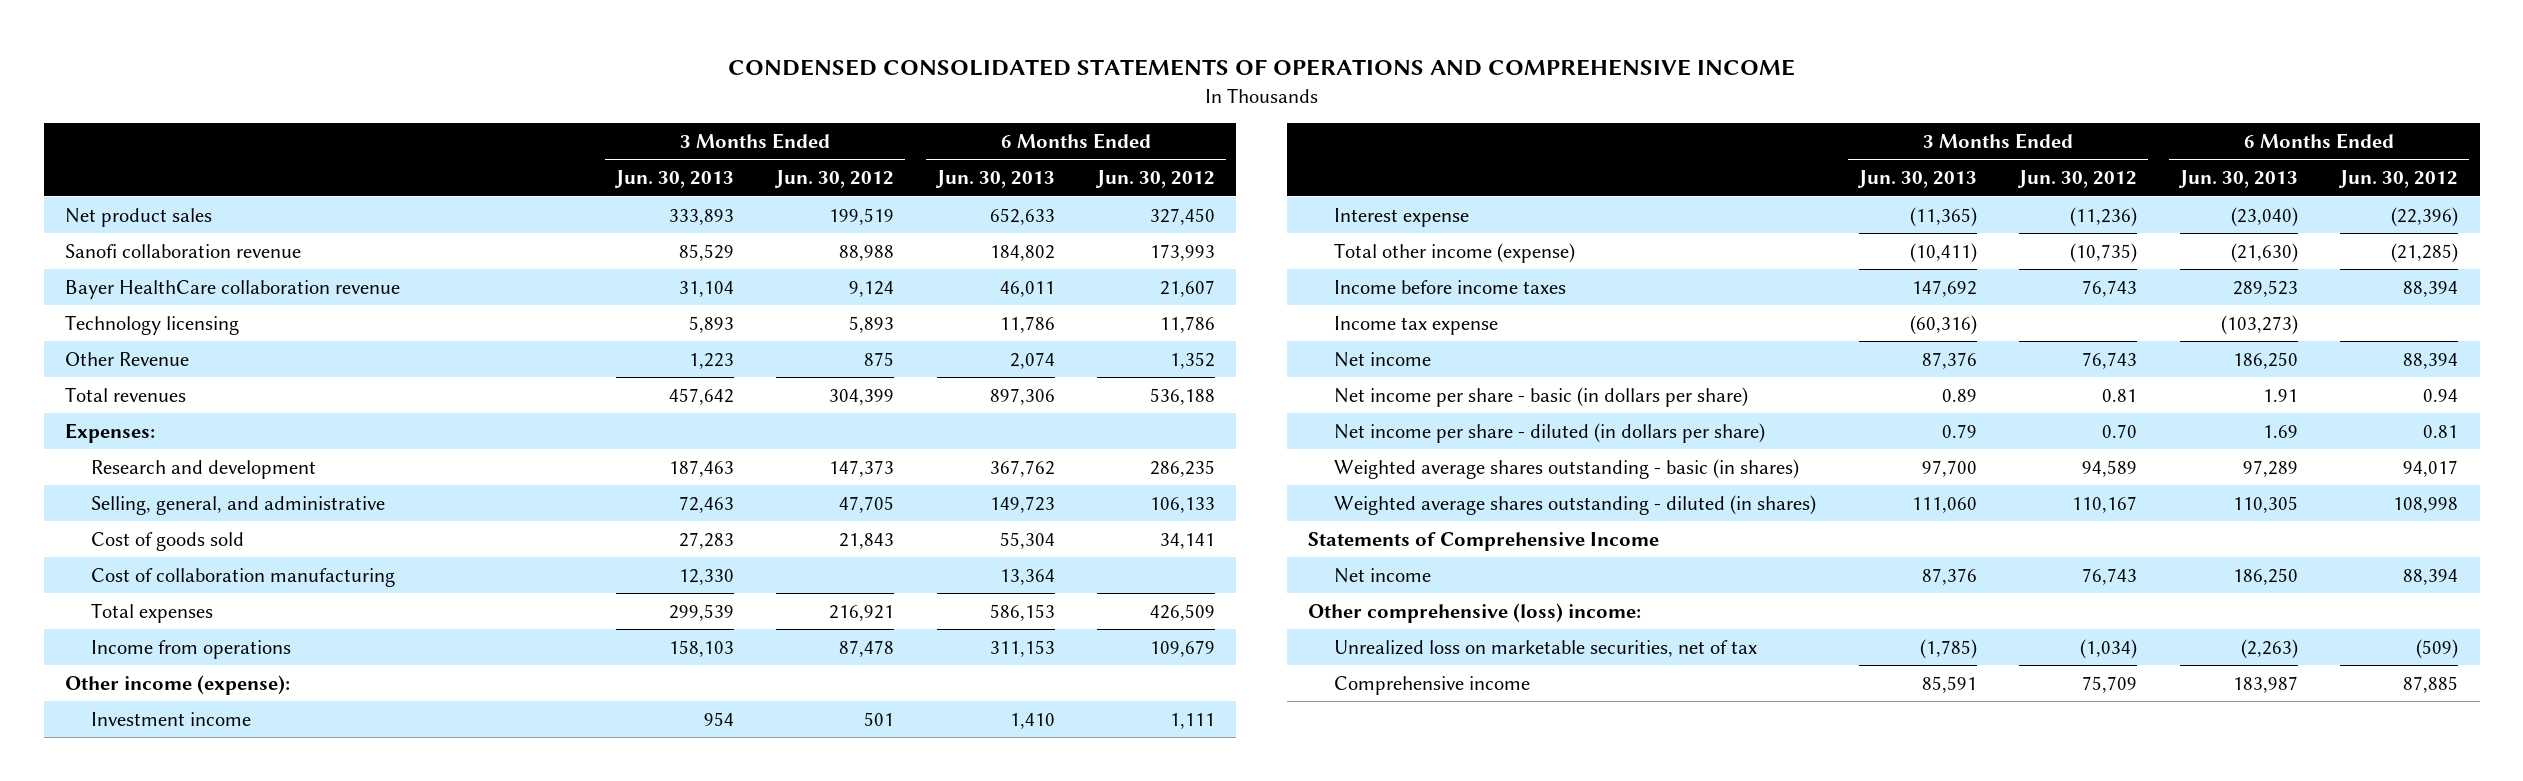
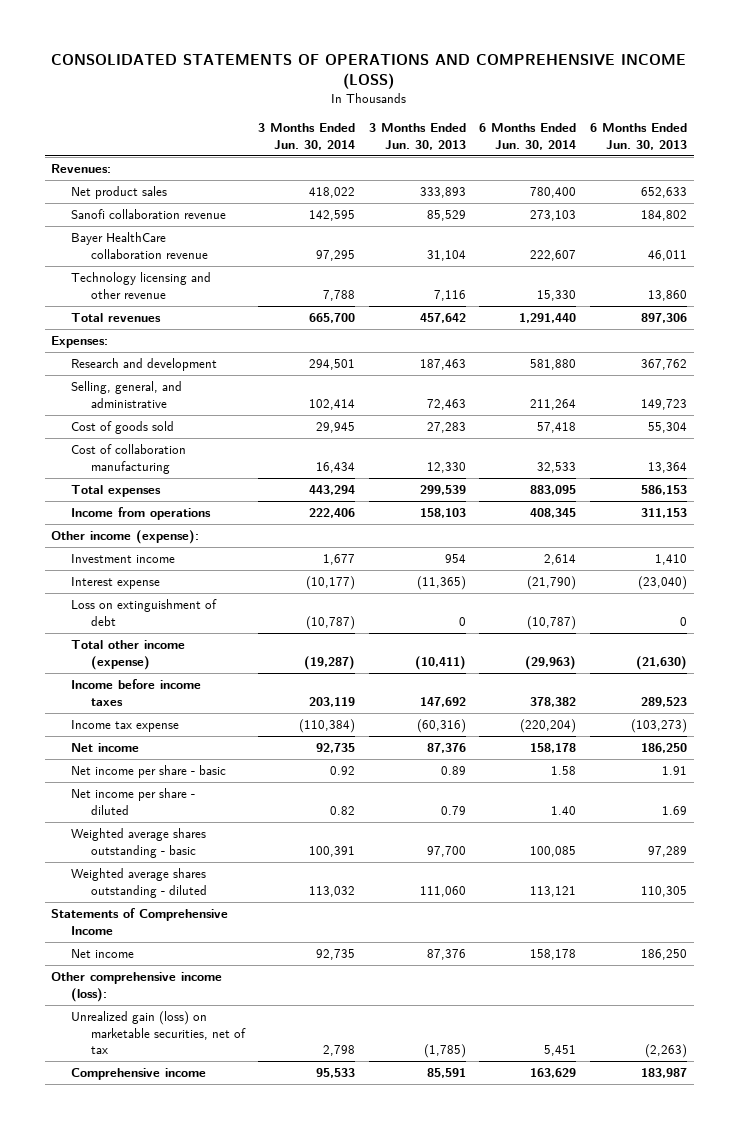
[727,59,1795,77] CONDENSED CONSOLIDATED STATEMENTS OF OPERATIONS AND COMPREHENSIVE INCOME -> [51,53,687,90] CONSOLIDATED STATEMENTS OF OPERATIONS AND COMPREHENSIVE INCOME (LOSS)
[774,169,895,188] Jun. 30, 2012 -> none
[1095,169,1216,188] Jun. 30, 2012 -> none
none -> [258,123,356,150] 3 Months Ended Jun. 30, 2014
none -> [479,123,577,150] 6 Months Ended Jun. 30, 2014
none -> [51,164,112,174] Revenues:
[65,351,190,366] Other Revenue -> none
[65,314,240,335] Technology licensing -> [71,272,212,299] Technology licensing and other revenue
[688,315,734,333] 5,893 -> [433,289,466,301] 7,116
[999,315,1055,333] 11,786 -> [647,289,687,301] 13,860
none -> [71,599,218,626] Loss on extinguishment of debt
[1334,386,1749,407] Net income per share - basic (in dollars per share) -> [71,765,227,779] Net income per share - basic
[1334,422,1766,443] Net income per share - diluted (in dollars per share) -> [71,788,196,815] Net income per share - diluted
[1334,458,1800,479] Weighted average shares outstanding - basic (in shares) -> [71,828,207,858] Weighted average shares outstanding - basic
[1334,494,1817,515] Weighted average shares outstanding - diluted (in shares) -> [71,868,207,898] Weighted average shares outstanding - diluted
[1308,602,1642,623] Other comprehensive (loss) income: -> [51,972,223,1002] Other comprehensive income (loss):
[1334,639,1758,657] Unrealized loss on marketable securities, net of tax -> [71,1011,246,1054] Unrealized gain (loss) on marketable securities, net of tax

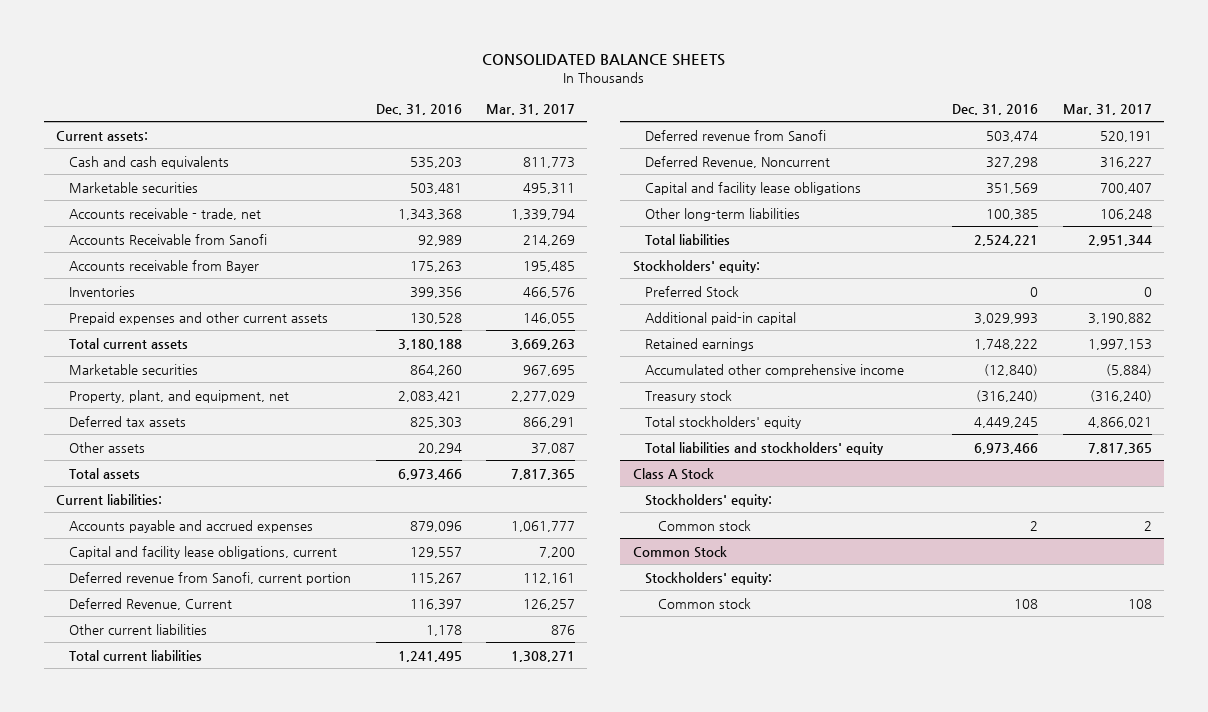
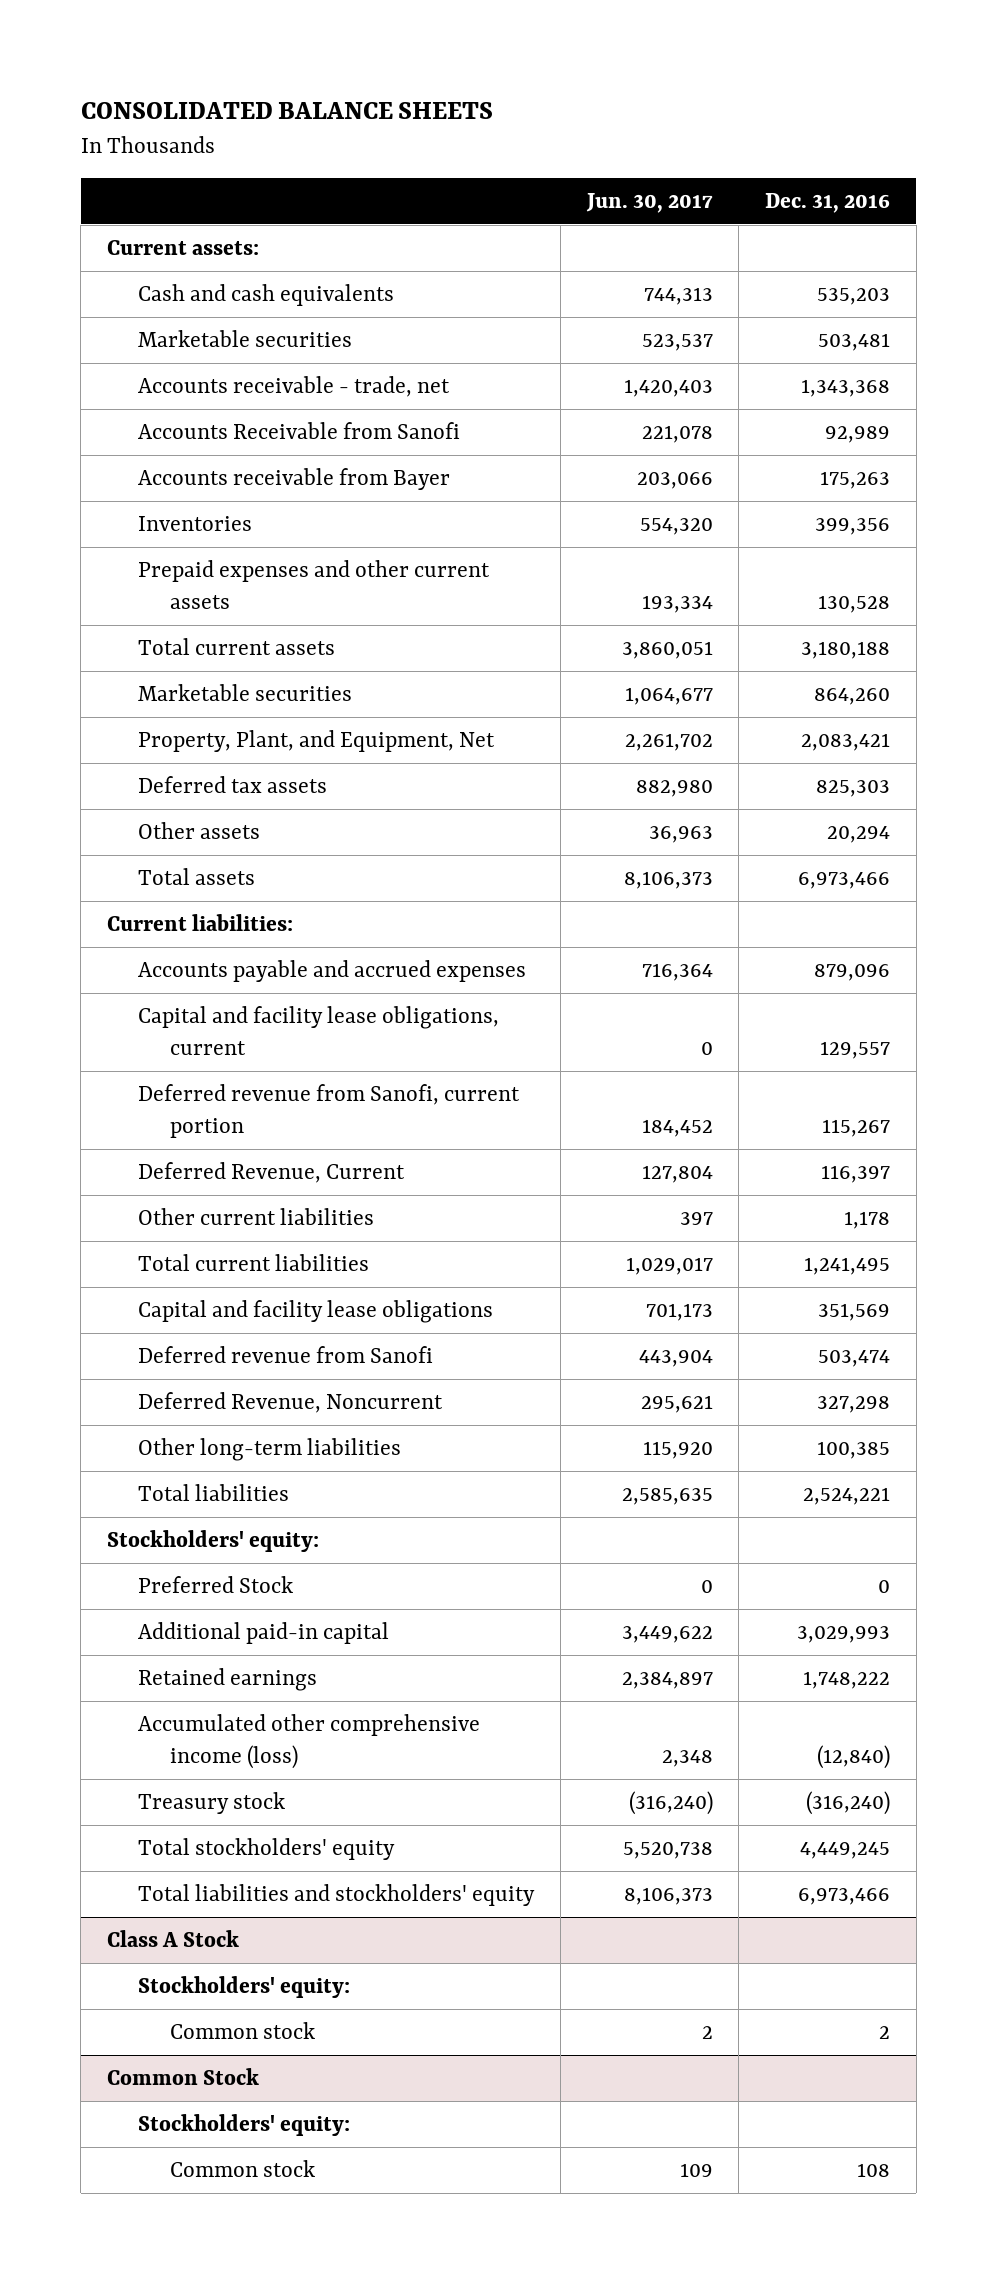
[486,103,576,115] Mar. 31, 2017 -> none
none -> [585,192,713,213] Jun. 30, 2017
[69,389,290,403] Property, plant, and equipment, net -> [138,730,496,753] Property, Plant, and Equipment, Net
[645,181,862,195] Capital and facility lease obligations -> [138,1300,494,1324] Capital and facility lease obligations
[645,363,905,377] Accumulated other comprehensive income -> [138,1714,481,1769] Accumulated other comprehensive income (loss)

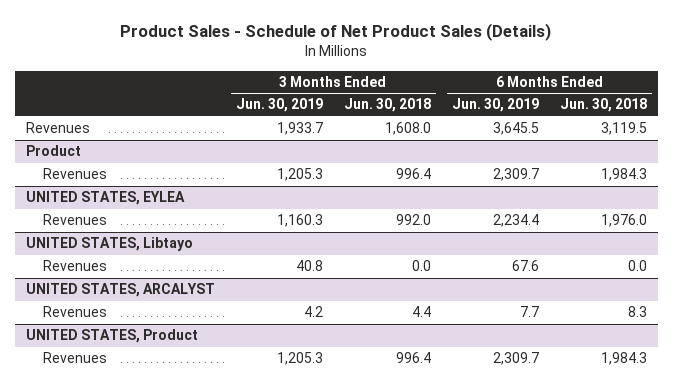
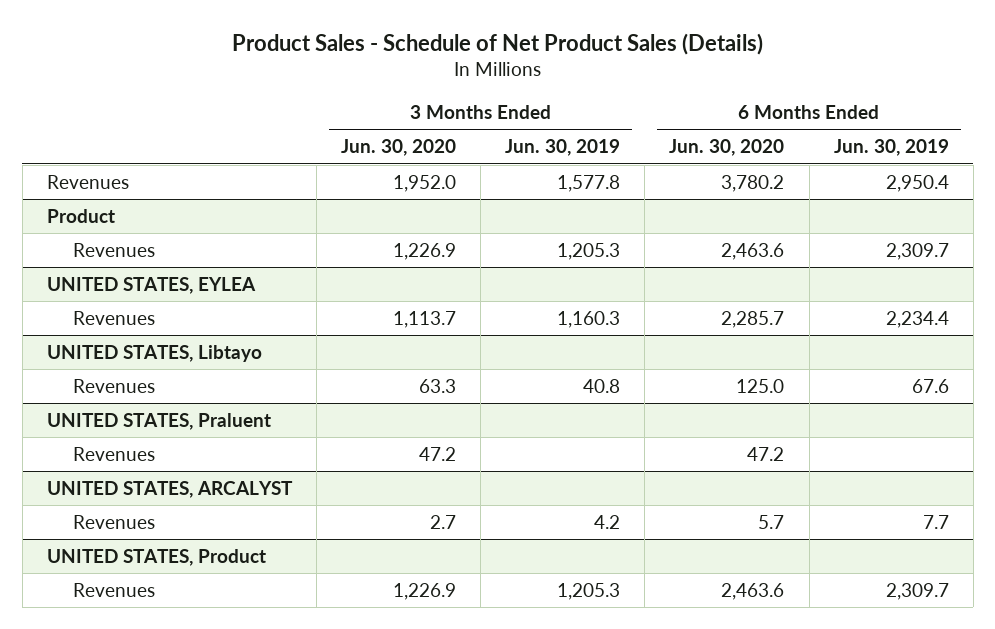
[343,98,431,113] Jun. 30, 2018 -> none
[560,98,648,113] Jun. 30, 2018 -> none
none -> [340,139,456,157] Jun. 30, 2020
none -> [669,139,785,157] Jun. 30, 2020
[276,122,323,136] 1,933.7 -> [557,174,621,192] 1,577.8
[493,122,540,136] 3,645.5 -> [885,174,949,192] 2,950.4
none -> [46,412,271,430] UNITED STATES, Praluent
none -> [72,446,155,461] Revenues

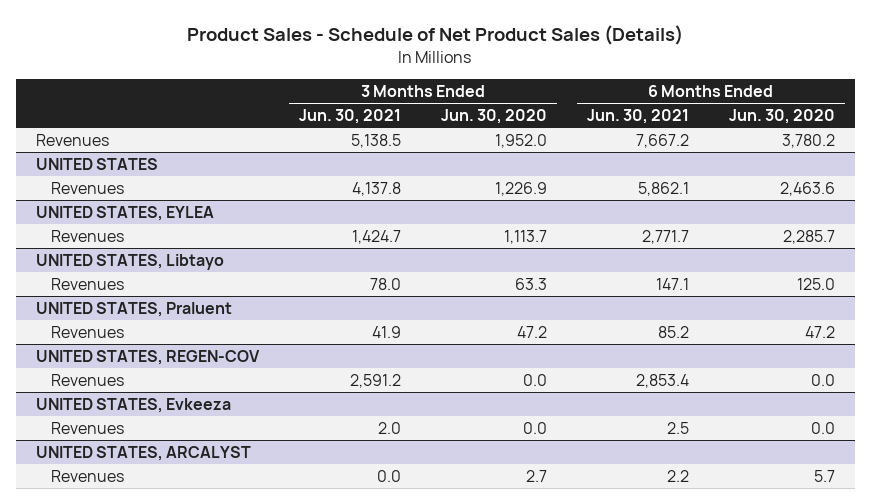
[505,139,621,157] Jun. 30, 2019 -> none
[833,139,949,157] Jun. 30, 2019 -> none
none -> [298,109,401,125] Jun. 30, 2021
none -> [587,109,690,125] Jun. 30, 2021
[46,208,115,223] Product -> none
none -> [35,158,158,171] UNITED STATES
none -> [35,350,260,366] UNITED STATES, REGEN-COV
none -> [51,374,125,387] Revenues
none -> [35,398,231,414] UNITED STATES, Evkeeza
none -> [51,422,125,435] Revenues
[46,548,266,566] UNITED STATES, Product -> none
[72,582,155,597] Revenues -> none

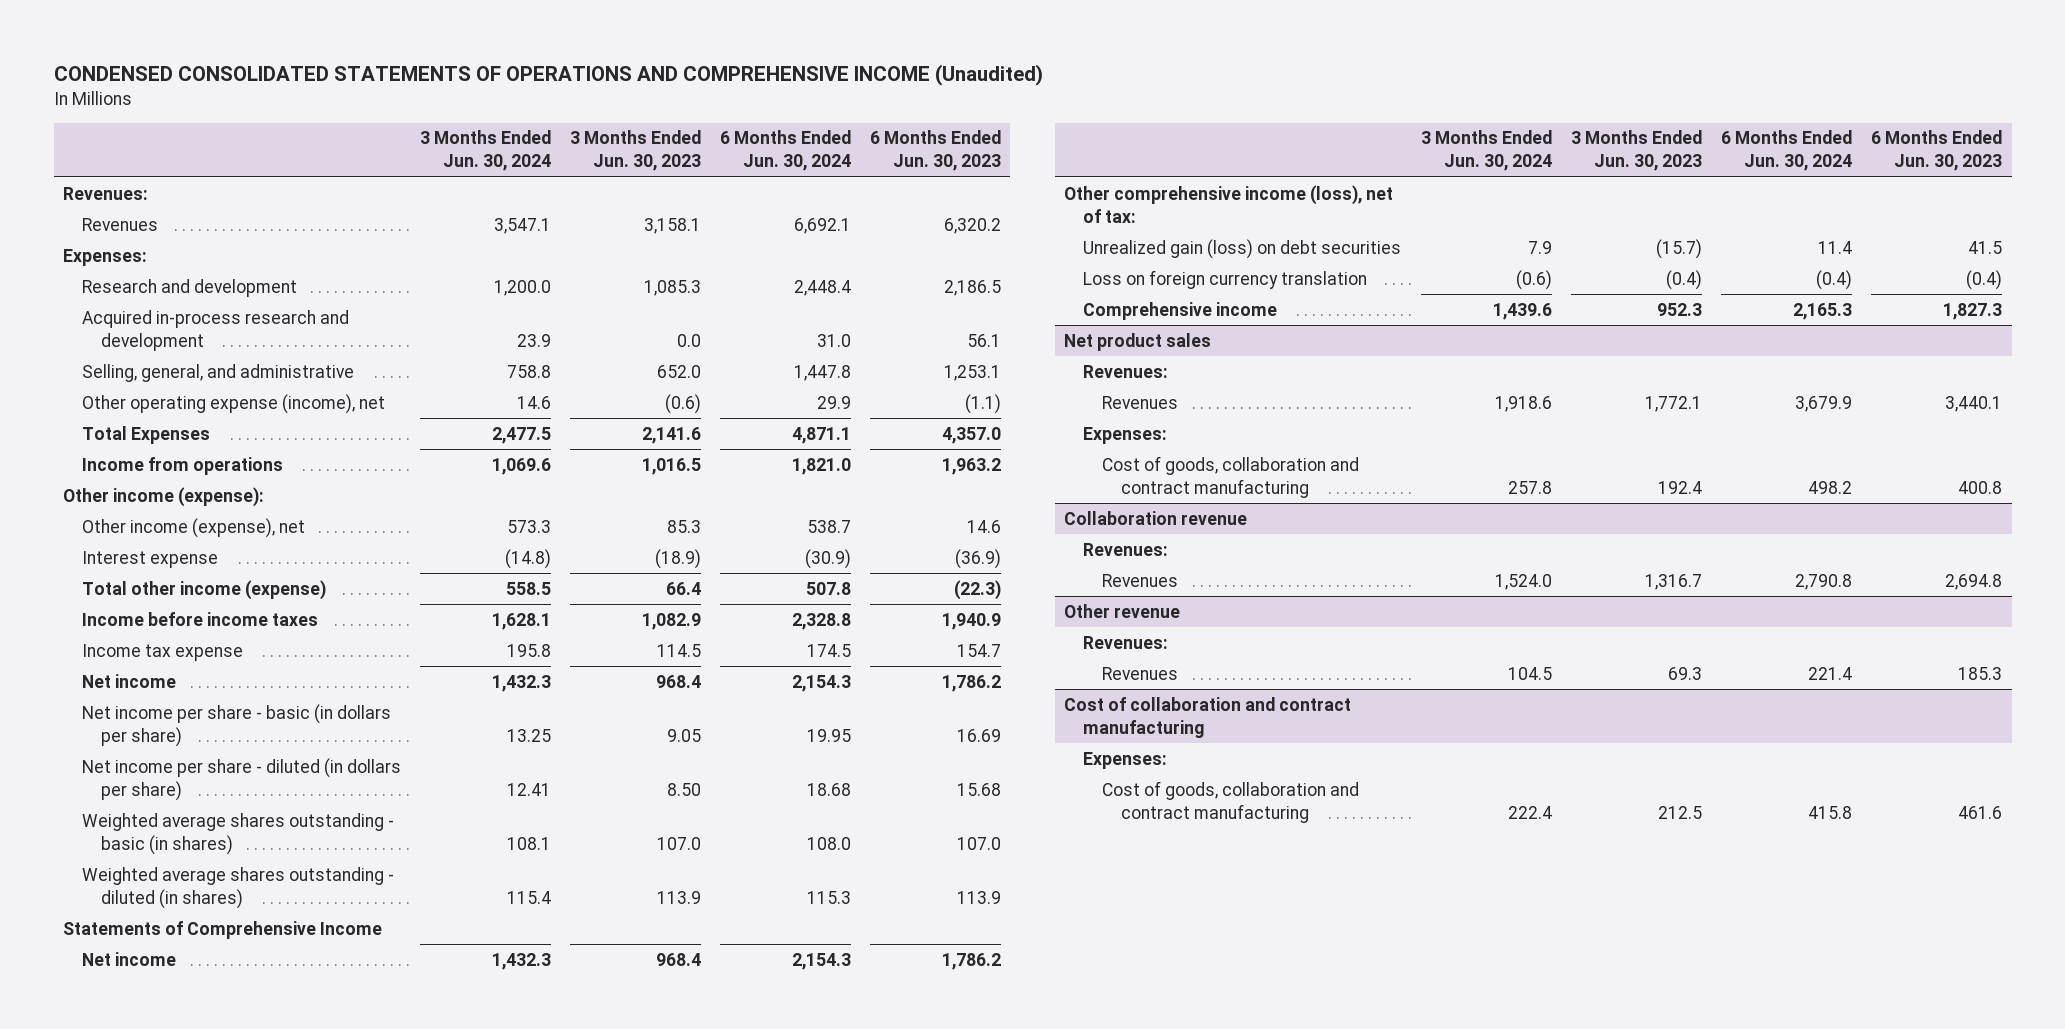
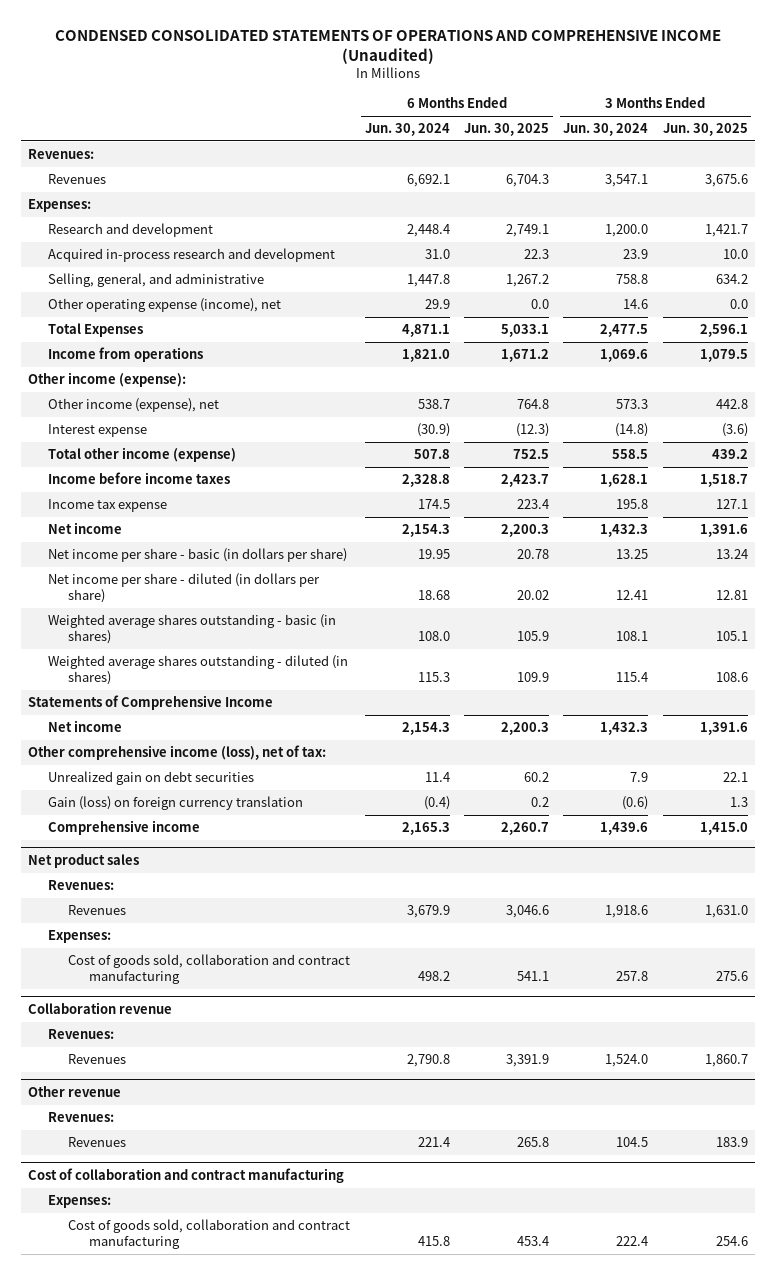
[569,130,701,172] 3 Months Ended Jun. 30, 2023 -> none
[869,130,1001,172] 6 Months Ended Jun. 30, 2023 -> none
none -> [463,123,549,137] Jun. 30, 2025
none -> [662,123,748,137] Jun. 30, 2025
[1083,238,1402,259] Unrealized gain (loss) on debt securities -> [48,771,255,786] Unrealized gain on debt securities
[1083,269,1368,289] Loss on foreign currency translation -> [48,796,304,811] Gain (loss) on foreign currency translation
[1102,455,1360,498] Cost of goods, collaboration and contract manufacturing -> [68,954,351,984] Cost of goods sold, collaboration and contract manufacturing
[1102,780,1360,823] Cost of goods, collaboration and contract manufacturing -> [68,1219,351,1249] Cost of goods sold, collaboration and contract manufacturing

